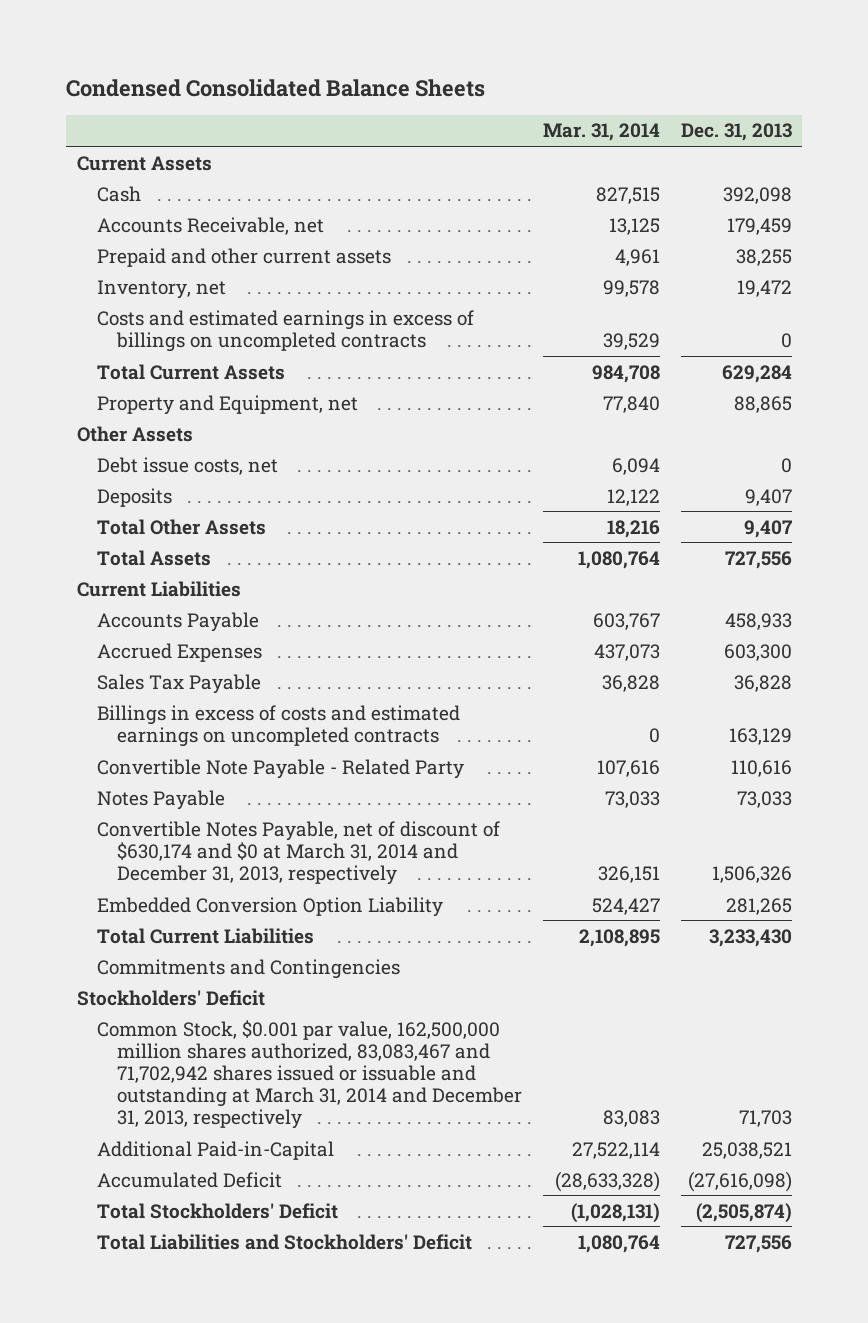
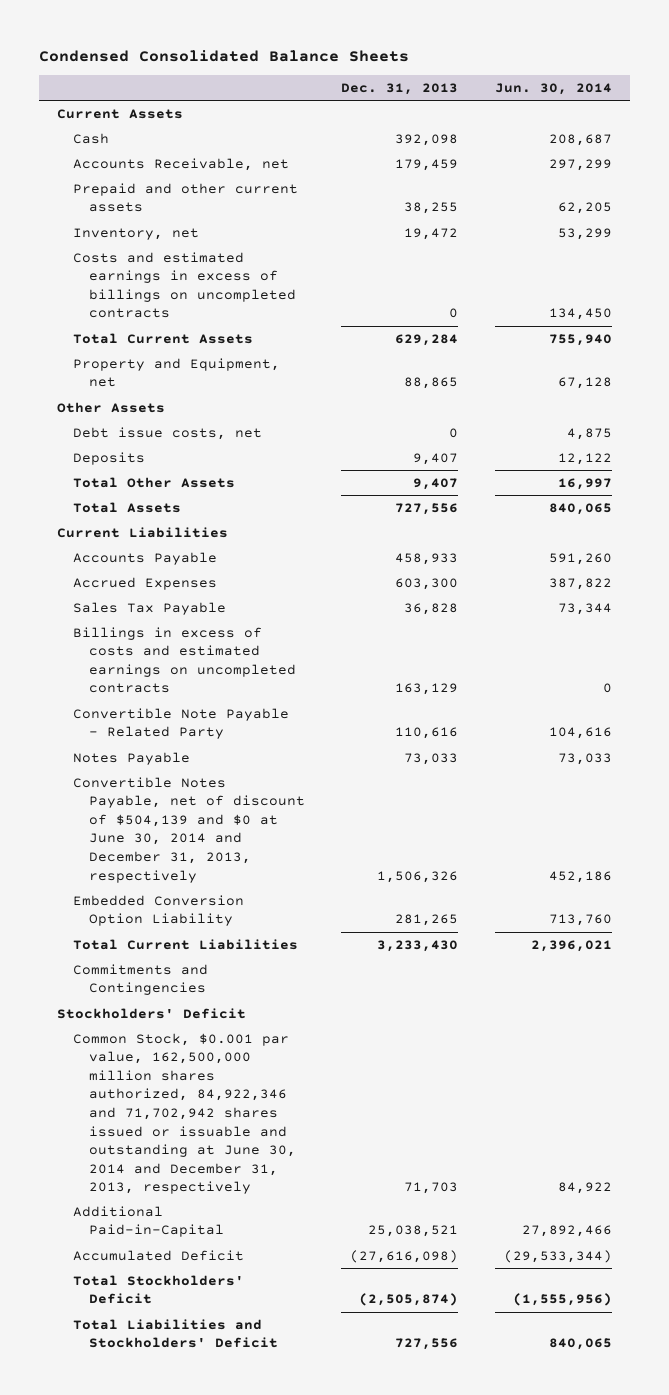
[542,123,660,142] Mar. 31, 2014 -> none
none -> [494,83,612,96] Jun. 30, 2014
[96,820,500,885] Convertible Notes Payable, net of discount of $630,174 and $0 at March 31, 2014 and December 31, 2013, respectively -> [72,776,305,883] Convertible Notes Payable, net of discount of $504,139 and $0 at June 30, 2014 and December 31, 2013, respectively
[96,1019,523,1130] Common Stock, $0.001 par value, 162,500,000 million shares authorized, 83,083,467 and 71,702,942 shares issued or issuable and outstanding at March 31, 2014 and December 31, 2013, respectively -> [72,1032,296,1195] Common Stock, $0.001 par value, 162,500,000 million shares authorized, 84,922,346 and 71,702,942 shares issued or issuable and outstanding at June 30, 2014 and December 31, 2013, respectively

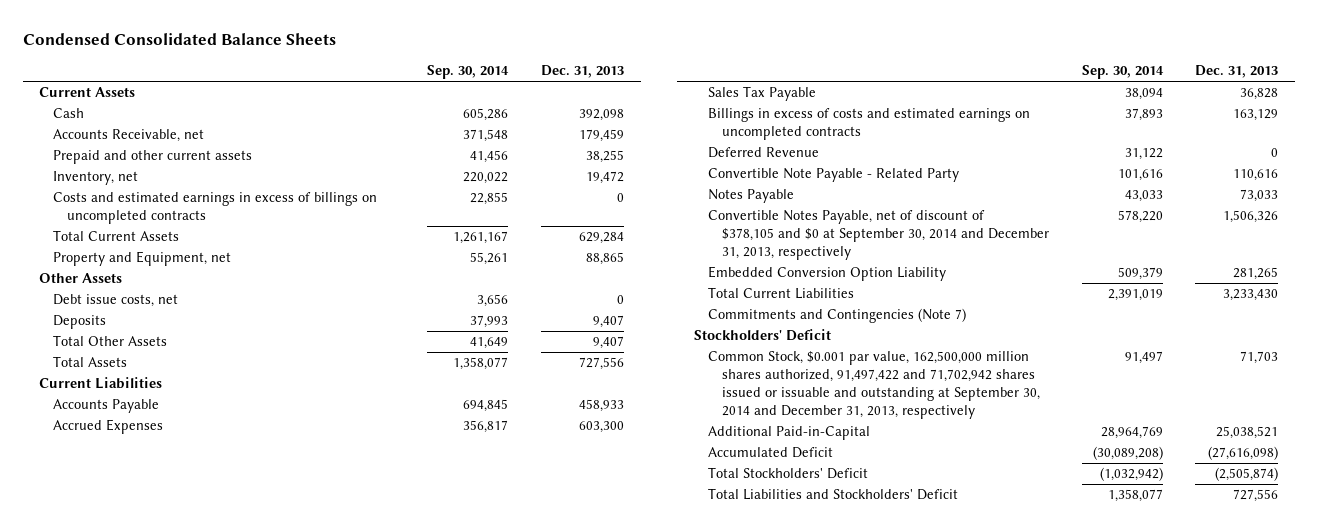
[494,83,612,96] Jun. 30, 2014 -> none
none -> [427,65,510,80] Sep. 30, 2014
none -> [707,147,819,159] Deferred Revenue
[72,776,305,883] Convertible Notes Payable, net of discount of $504,139 and $0 at June 30, 2014 and December 31, 2013, respectively -> [707,210,1049,261] Convertible Notes Payable, net of discount of $378,105 and $0 at September 30, 2014 and December 31, 2013, respectively
[72,963,208,996] Commitments and Contingencies -> [707,308,966,324] Commitments and Contingencies (Note 7)
[72,1032,296,1195] Common Stock, $0.001 par value, 162,500,000 million shares authorized, 84,922,346 and 71,702,942 shares issued or issuable and outstanding at June 30, 2014 and December 31, 2013, respectively -> [707,351,1040,420] Common Stock, $0.001 par value, 162,500,000 million shares authorized, 91,497,422 and 71,702,942 shares issued or issuable and outstanding at September 30, 2014 and December 31, 2013, respectively

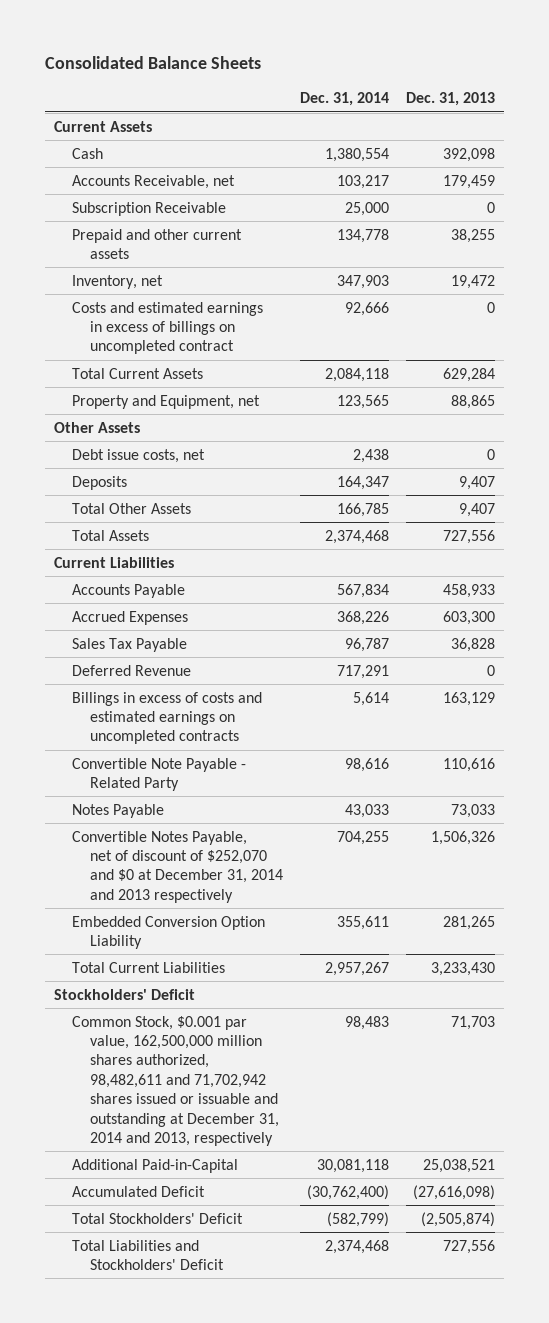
[22,33,336,46] Condensed Consolidated Balance Sheets -> [45,56,262,70] Consolidated Balance Sheets
[427,65,510,80] Sep. 30, 2014 -> none
none -> [300,92,390,107] Dec. 31, 2014
none -> [71,201,226,216] Subscription Receivable
[53,192,378,225] Costs and estimated earnings in excess of billings on uncompleted contracts -> [71,301,263,355] Costs and estimated earnings in excess of billings on uncompleted contract
[707,108,1030,141] Billings in excess of costs and estimated earnings on uncompleted contracts -> [71,691,262,745] Billings in excess of costs and estimated earnings on uncompleted contracts
[707,210,1049,261] Convertible Notes Payable, net of discount of $378,105 and $0 at September 30, 2014 and December 31, 2013, respectively -> [71,830,284,903] Convertible Notes Payable, net of discount of $252,070 and $0 at December 31, 2014 and 2013 respectively
[707,308,966,324] Commitments and Contingencies (Note 7) -> none
[707,351,1040,420] Common Stock, $0.001 par value, 162,500,000 million shares authorized, 91,497,422 and 71,702,942 shares issued or issuable and outstanding at September 30, 2014 and December 31, 2013, respectively -> [71,1015,280,1146] Common Stock, $0.001 par value, 162,500,000 million shares authorized, 98,482,611 and 71,702,942 shares issued or issuable and outstanding at December 31, 2014 and 2013, respectively

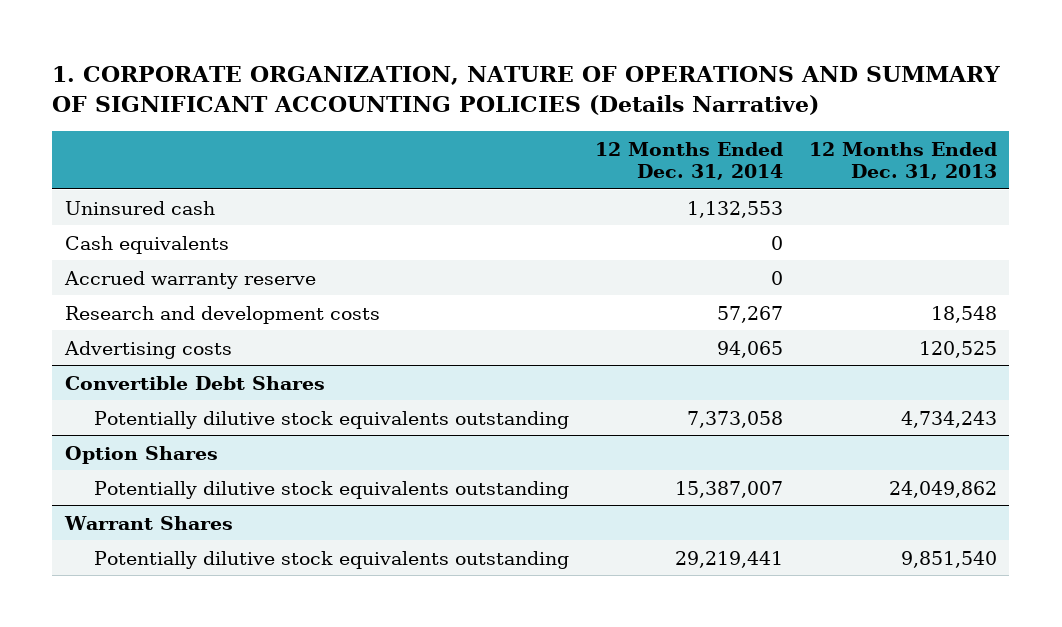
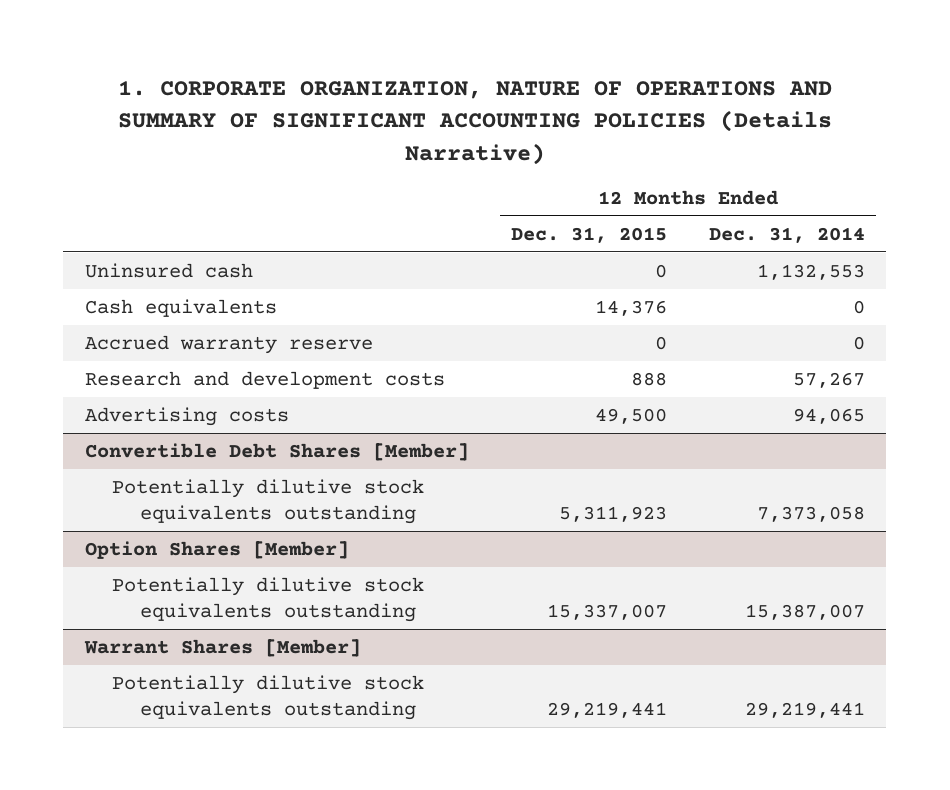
[808,141,997,181] 12 Months Ended Dec. 31, 2013 -> none
none -> [510,226,667,243] Dec. 31, 2015
[65,375,326,390] Convertible Debt Shares -> [84,442,469,461] Convertible Debt Shares [Member]
[65,445,219,464] Option Shares -> [84,540,349,559] Option Shares [Member]
[64,515,234,530] Warrant Shares -> [83,638,361,657] Warrant Shares [Member]

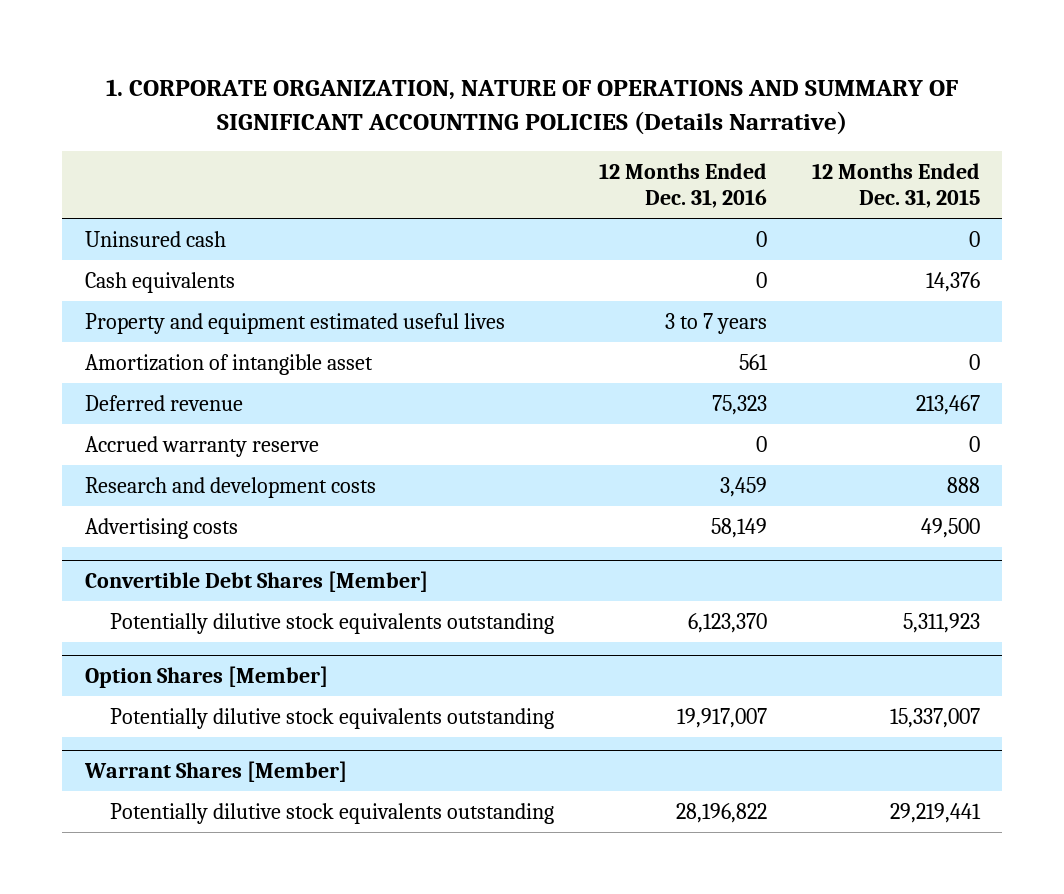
[709,226,866,243] Dec. 31, 2014 -> none
none -> [598,163,767,209] 12 Months Ended Dec. 31, 2016
none -> [84,312,505,334] Property and equipment estimated useful lives
none -> [84,353,373,375] Amortization of intangible asset
none -> [84,394,243,411] Deferred revenue

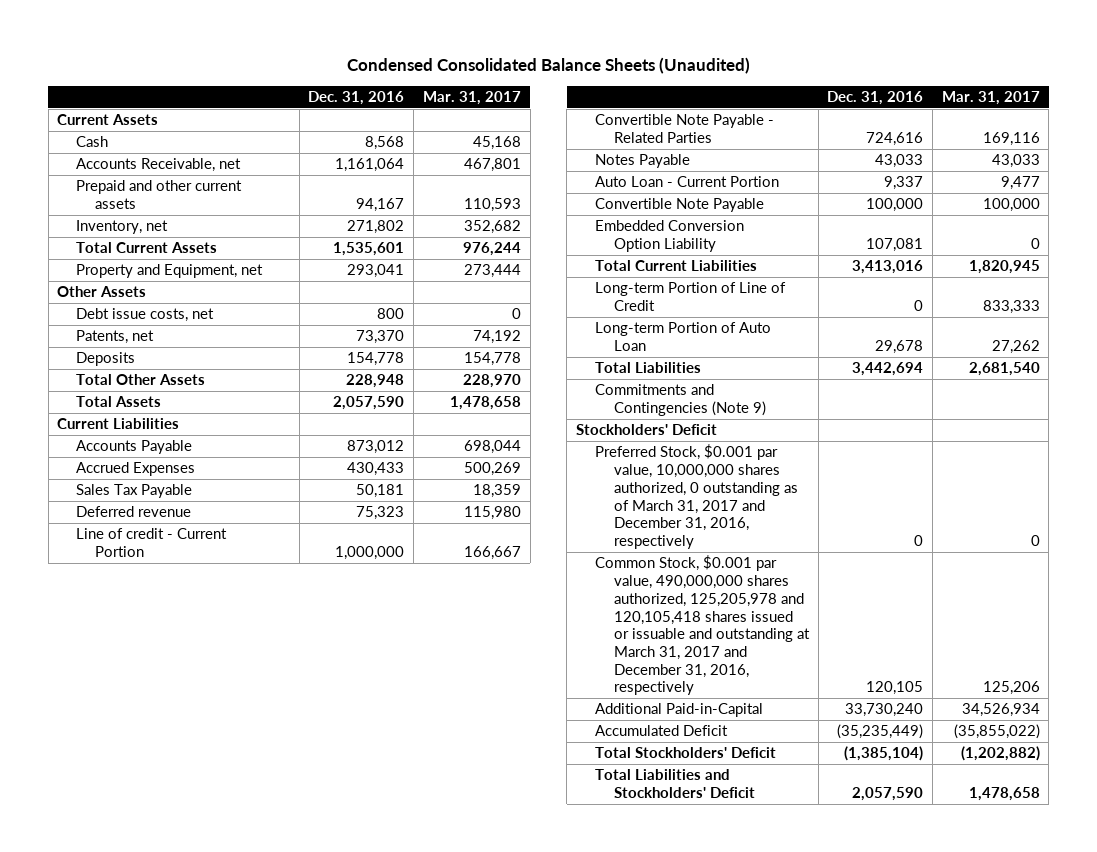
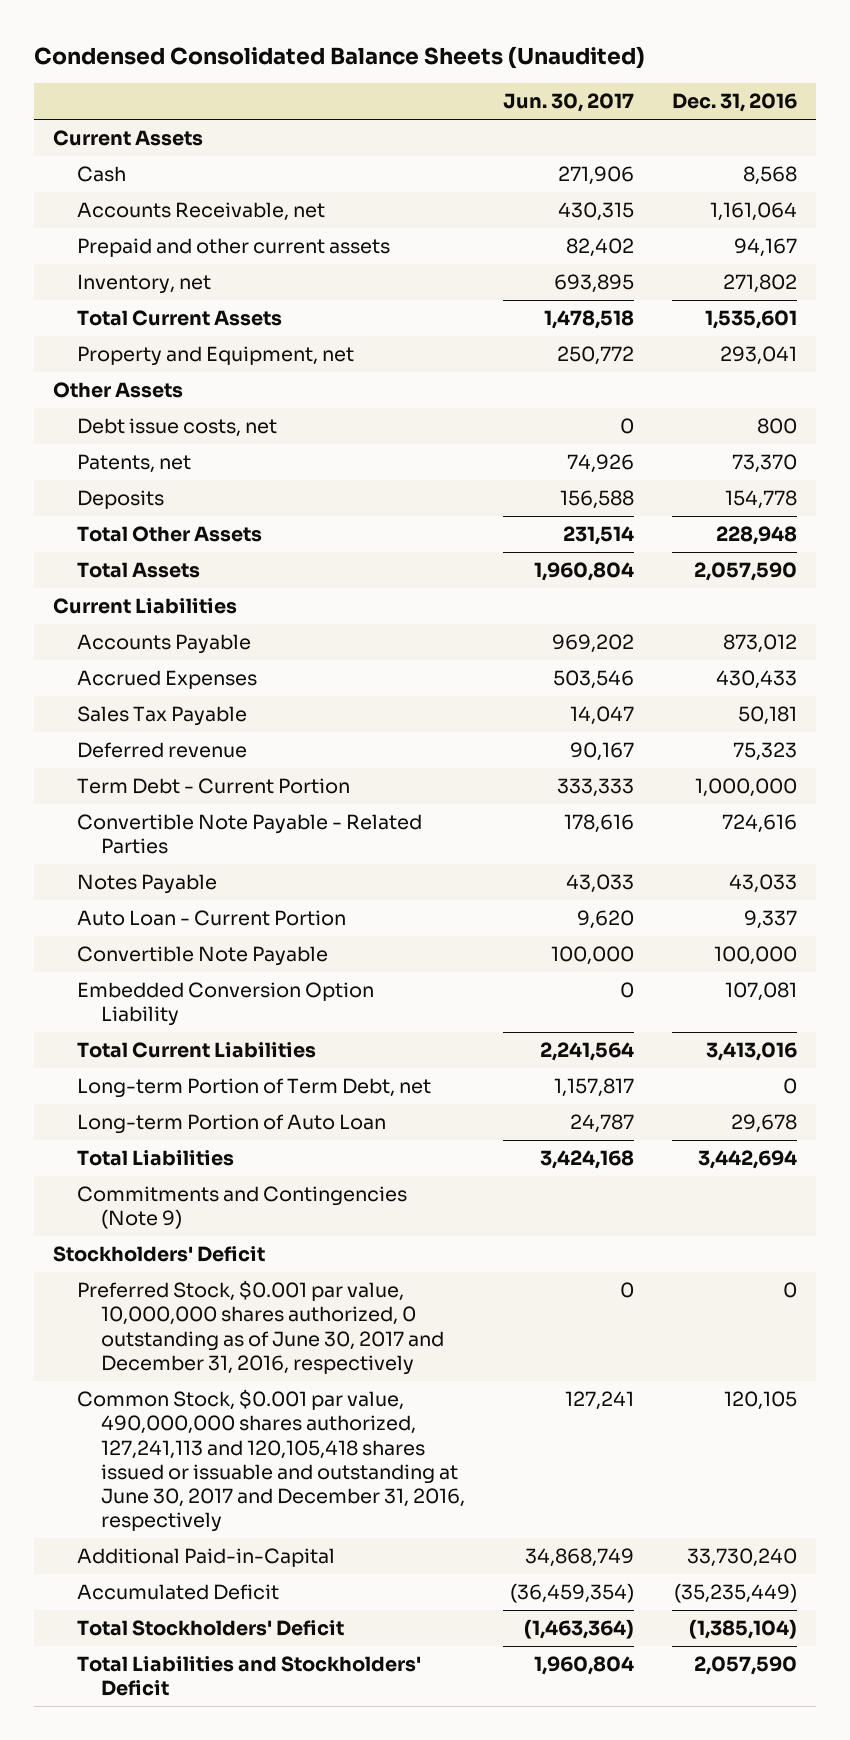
[422,91,521,106] Mar. 31, 2017 -> none
none -> [503,93,635,113] Jun. 30, 2017
[76,528,228,558] Line of credit - Current Portion -> none
none -> [76,778,350,795] Term Debt - Current Portion
[595,282,787,312] Long-term Portion of Line of Credit -> [76,1078,431,1099] Long-term Portion of Term Debt, net
[595,444,798,549] Preferred Stock, $0.001 par value, 10,000,000 shares authorized, 0 outstanding as of March 31, 2017 and December 31, 2016, respectively -> [76,1280,444,1375] Preferred Stock, $0.001 par value, 10,000,000 shares authorized, 0 outstanding as of June 30, 2017 and December 31, 2016, respectively
[595,555,810,696] Common Stock, $0.001 par value, 490,000,000 shares authorized, 125,205,978 and 120,105,418 shares issued or issuable and outstanding at March 31, 2017 and December 31, 2016, respectively -> [76,1389,465,1533] Common Stock, $0.001 par value, 490,000,000 shares authorized, 127,241,113 and 120,105,418 shares issued or issuable and outstanding at June 30, 2017 and December 31, 2016, respectively

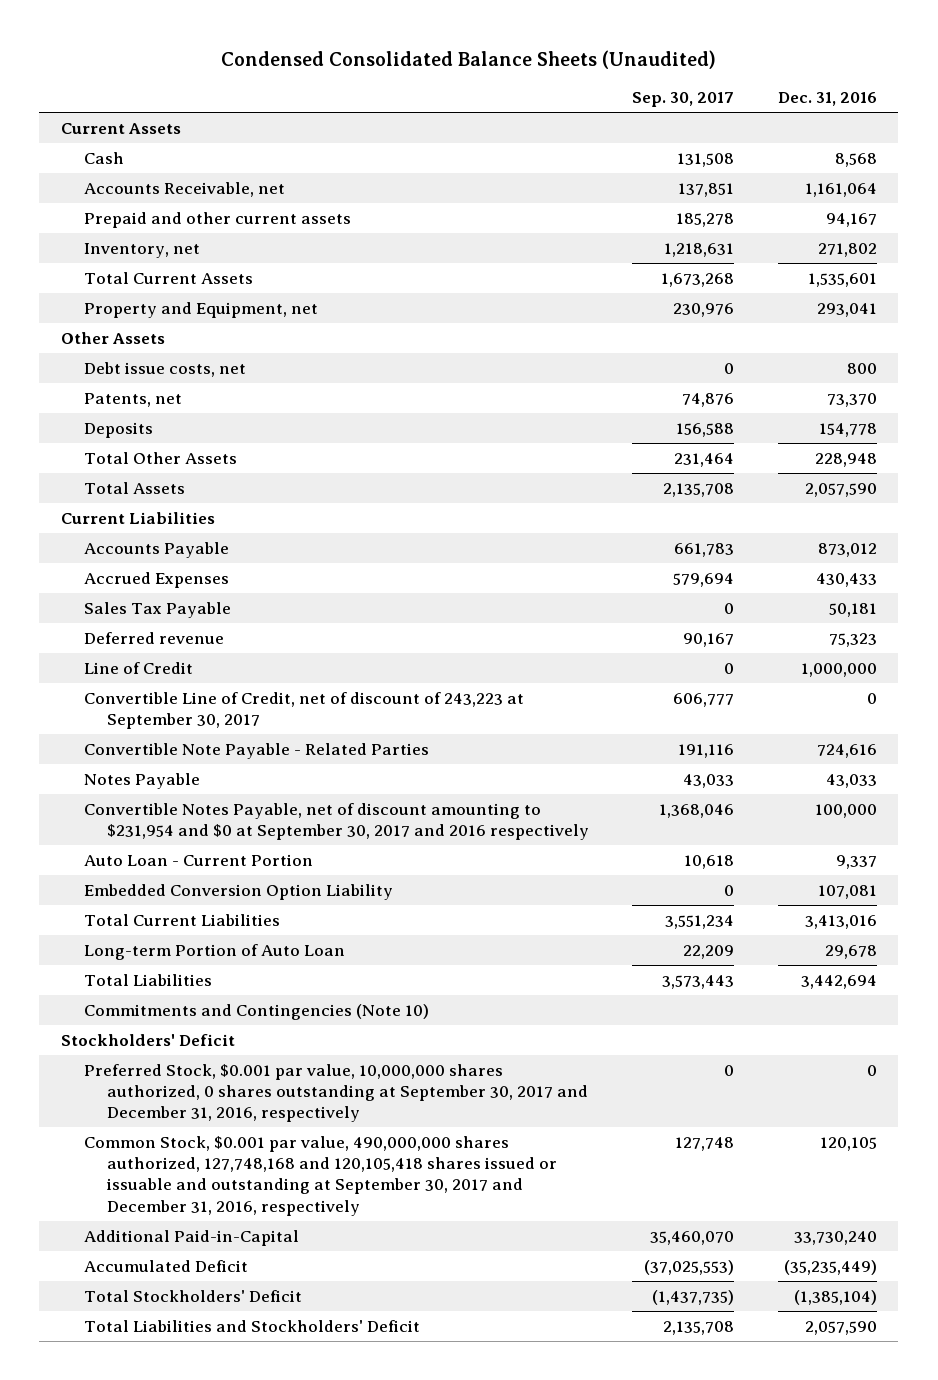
[503,93,635,113] Jun. 30, 2017 -> none
none -> [632,92,735,108] Sep. 30, 2017
[76,778,350,795] Term Debt - Current Portion -> none
none -> [84,661,194,674] Line of Credit
none -> [84,691,525,729] Convertible Line of Credit, net of discount of 243,223 at September 30, 2017
none -> [84,802,589,840] Convertible Notes Payable, net of discount amounting to $231,954 and $0 at September 30, 2017 and 2016 respectively
[76,946,328,967] Convertible Note Payable -> none
[76,1078,431,1099] Long-term Portion of Term Debt, net -> none
[76,1186,407,1230] Commitments and Contingencies (Note 9) -> [84,1003,430,1020] Commitments and Contingencies (Note 10)
[76,1280,444,1375] Preferred Stock, $0.001 par value, 10,000,000 shares authorized, 0 outstanding as of June 30, 2017 and December 31, 2016, respectively -> [84,1063,588,1123] Preferred Stock, $0.001 par value, 10,000,000 shares authorized, 0 shares outstanding at September 30, 2017 and December 31, 2016, respectively
[76,1389,465,1533] Common Stock, $0.001 par value, 490,000,000 shares authorized, 127,241,113 and 120,105,418 shares issued or issuable and outstanding at June 30, 2017 and December 31, 2016, respectively -> [84,1135,557,1216] Common Stock, $0.001 par value, 490,000,000 shares authorized, 127,748,168 and 120,105,418 shares issued or issuable and outstanding at September 30, 2017 and December 31, 2016, respectively

